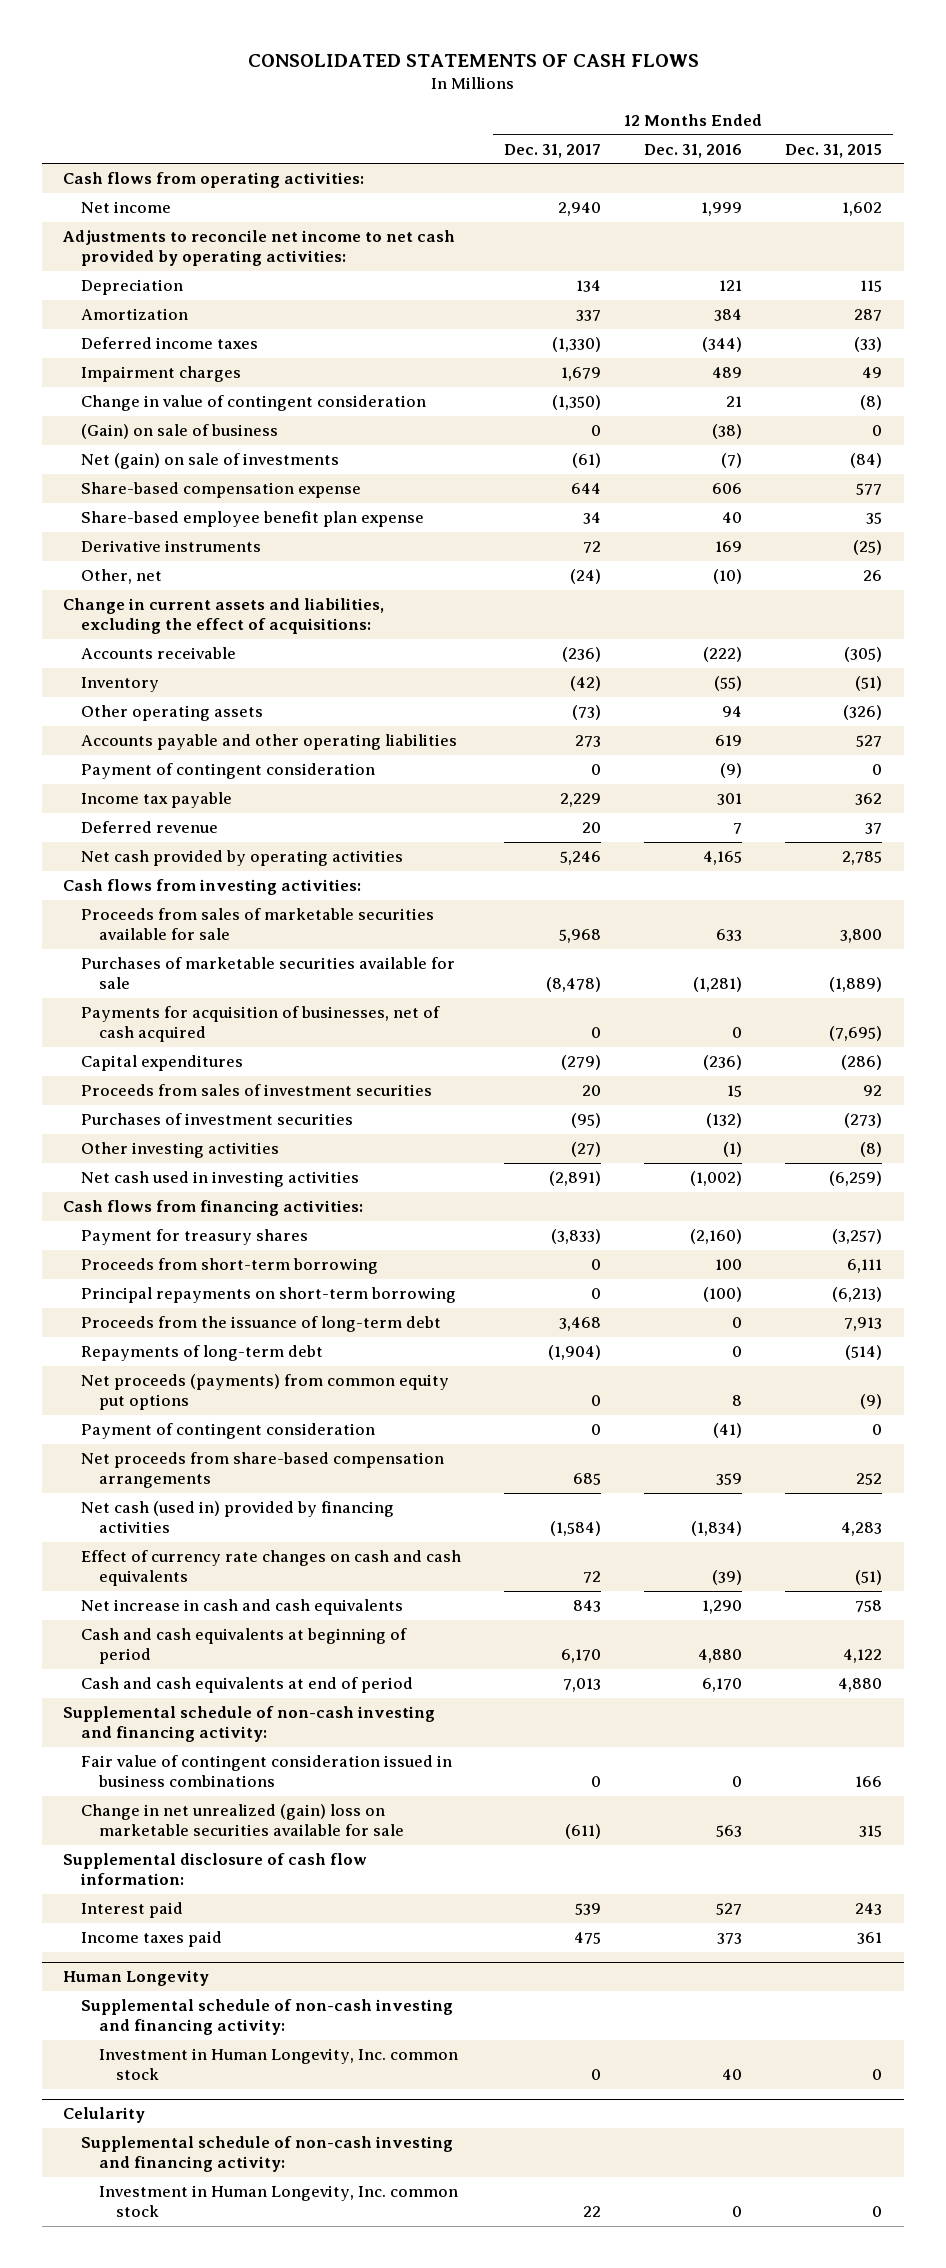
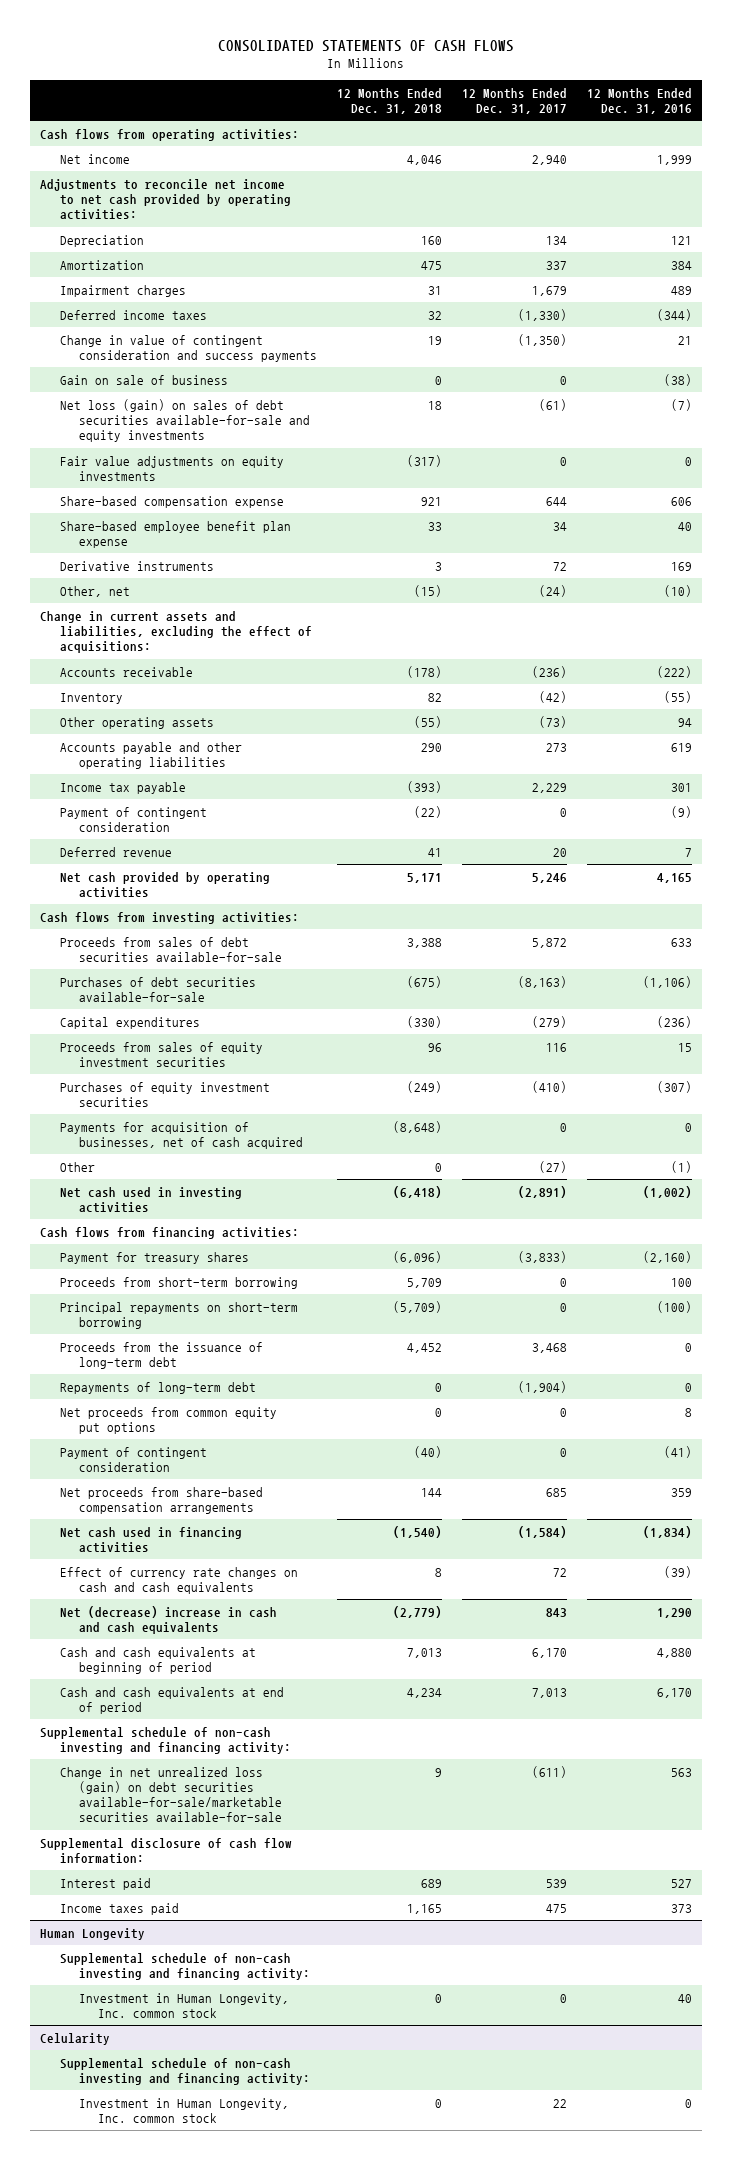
[785,143,883,158] Dec. 31, 2015 -> none
none -> [336,87,442,114] 12 Months Ended Dec. 31, 2018
[80,337,258,350] Deferred income taxes -> [59,309,207,320] Deferred income taxes
[80,395,426,412] Change in value of contingent consideration -> [59,334,318,362] Change in value of contingent consideration and success payments
[80,424,278,440] (Gain) on sale of business -> [59,374,228,385] Gain on sale of business
[80,453,339,470] Net (gain) on sale of investments -> [59,398,311,443] Net loss (gain) on sales of debt securities available-for-sale and equity investments
none -> [59,455,284,481] Fair value adjustments on equity investments
[80,763,375,780] Payment of contingent consideration -> [59,806,207,832] Payment of contingent consideration
[80,908,434,941] Proceeds from sales of marketable securities available for sale -> [59,936,283,962] Proceeds from sales of debt securities available-for-sale
[559,929,602,944] 5,968 -> [531,937,567,948] 5,872
[80,957,455,990] Purchases of marketable securities available for sale -> [59,976,256,1002] Purchases of debt securities available-for-sale
[546,977,602,993] (8,478) -> [517,975,567,988] (8,163)
[693,977,743,993] (1,281) -> [642,975,692,988] (1,106)
[80,1084,432,1097] Proceeds from sales of investment securities -> [59,1041,263,1067] Proceeds from sales of equity investment securities
[582,1085,602,1097] 20 -> [545,1042,567,1052] 116
[80,1113,353,1126] Purchases of investment securities -> [59,1081,270,1107] Purchases of equity investment securities
[571,1113,602,1129] (95) -> [531,1080,567,1093] (410)
[706,1113,743,1129] (132) -> [656,1080,692,1093] (307)
[80,1006,440,1043] Payments for acquisition of businesses, net of cash acquired -> [59,1121,304,1149] Payments for acquisition of businesses, net of cash acquired
[80,1142,279,1159] Other investing activities -> [59,1161,95,1172] Other
[80,1374,449,1411] Net proceeds (payments) from common equity put options -> [59,1406,277,1434] Net proceeds from common equity put options
[80,1501,394,1534] Net cash (used in) provided by financing activities -> [59,1526,242,1553] Net cash used in financing activities
[80,1599,403,1616] Net increase in cash and cash equivalents -> [59,1605,277,1634] Net (decrease) increase in cash and cash equivalents
[80,1755,452,1788] Fair value of contingent consideration issued in business combinations -> none
[80,1804,404,1837] Change in net unrealized (gain) loss on marketable securities available for sale -> [59,1766,283,1823] Change in net unrealized loss (gain) on debt securities available-for-sale/marketable securities available-for-sale

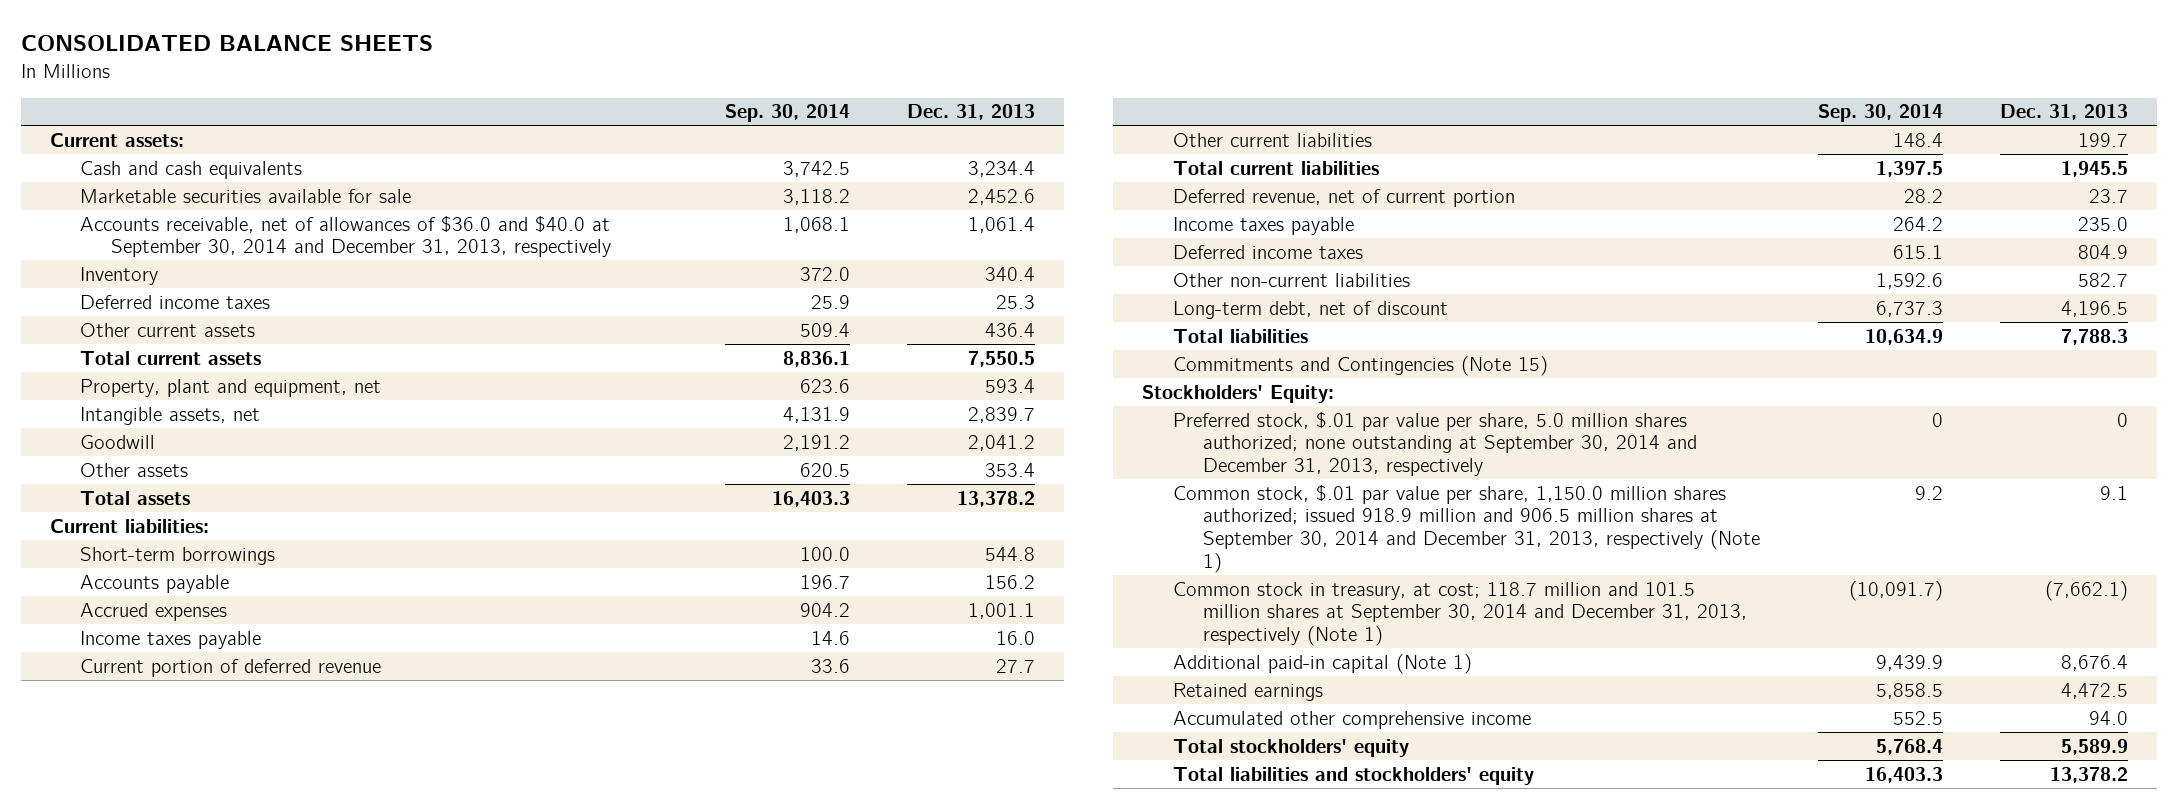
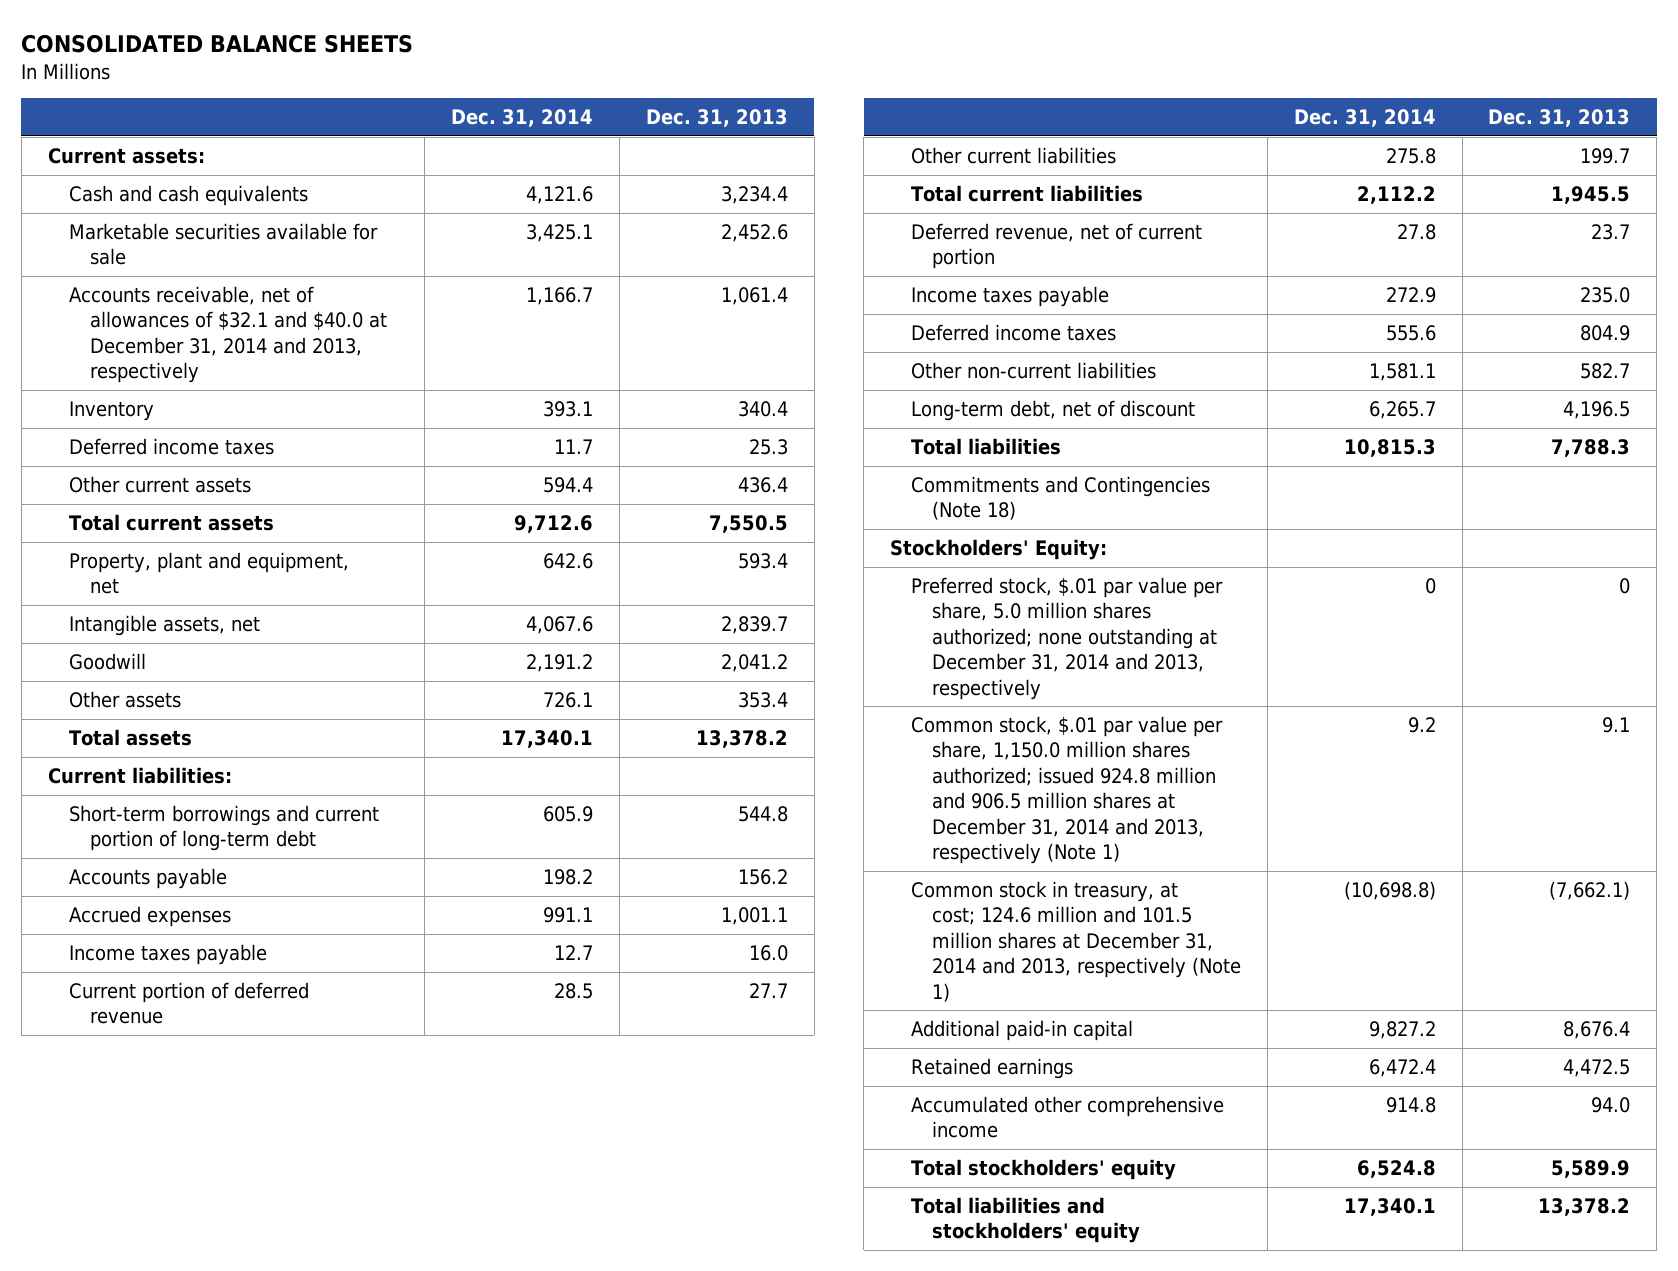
[725,104,851,123] Sep. 30, 2014 -> none
none -> [451,109,594,128] Dec. 31, 2014
[80,215,611,258] Accounts receivable, net of allowances of $36.0 and $40.0 at September 30, 2014 and December 31, 2013, respectively -> [68,286,387,384] Accounts receivable, net of allowances of $32.1 and $40.0 at December 31, 2014 and 2013, respectively
[80,546,276,565] Short-term borrowings -> [68,805,379,852] Short-term borrowings and current portion of long-term debt
[1172,355,1548,376] Commitments and Contingencies (Note 15) -> [911,476,1211,521] Commitments and Contingencies (Note 18)
[1172,411,1698,476] Preferred stock, $.01 par value per share, 5.0 million shares authorized; none outstanding at September 30, 2014 and December 31, 2013, respectively -> [911,577,1224,700] Preferred stock, $.01 par value per share, 5.0 million shares authorized; none outstanding at December 31, 2014 and 2013, respectively
[1172,484,1761,573] Common stock, $.01 par value per share, 1,150.0 million shares authorized; issued 918.9 million and 906.5 million shares at September 30, 2014 and December 31, 2013, respectively (Note 1) -> [911,716,1224,864] Common stock, $.01 par value per share, 1,150.0 million shares authorized; issued 924.8 million and 906.5 million shares at December 31, 2014 and 2013, respectively (Note 1)
[1172,581,1748,646] Common stock in treasury, at cost; 118.7 million and 101.5 million shares at September 30, 2014 and December 31, 2013, respectively (Note 1) -> [911,881,1242,1002] Common stock in treasury, at cost; 124.6 million and 101.5 million shares at December 31, 2014 and 2013, respectively (Note 1)
[1172,653,1472,674] Additional paid-in capital (Note 1) -> [911,1020,1134,1042] Additional paid-in capital

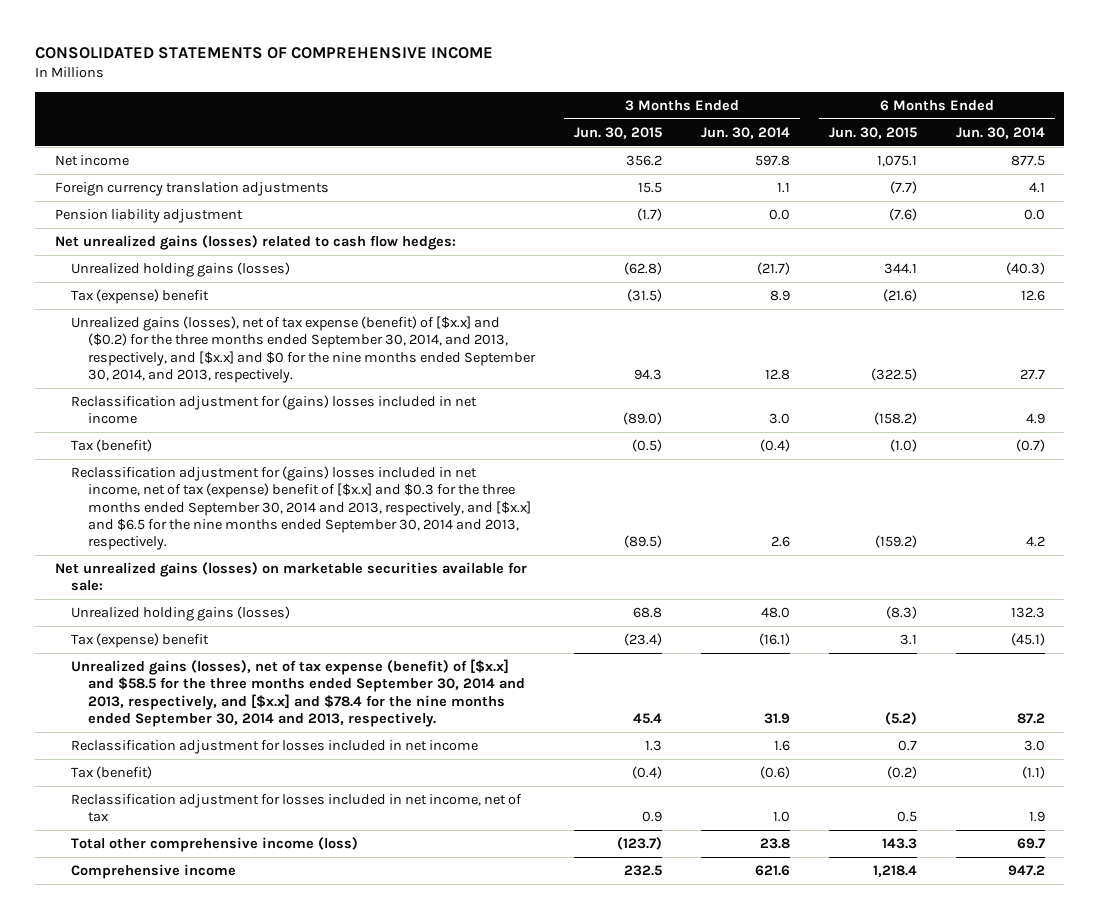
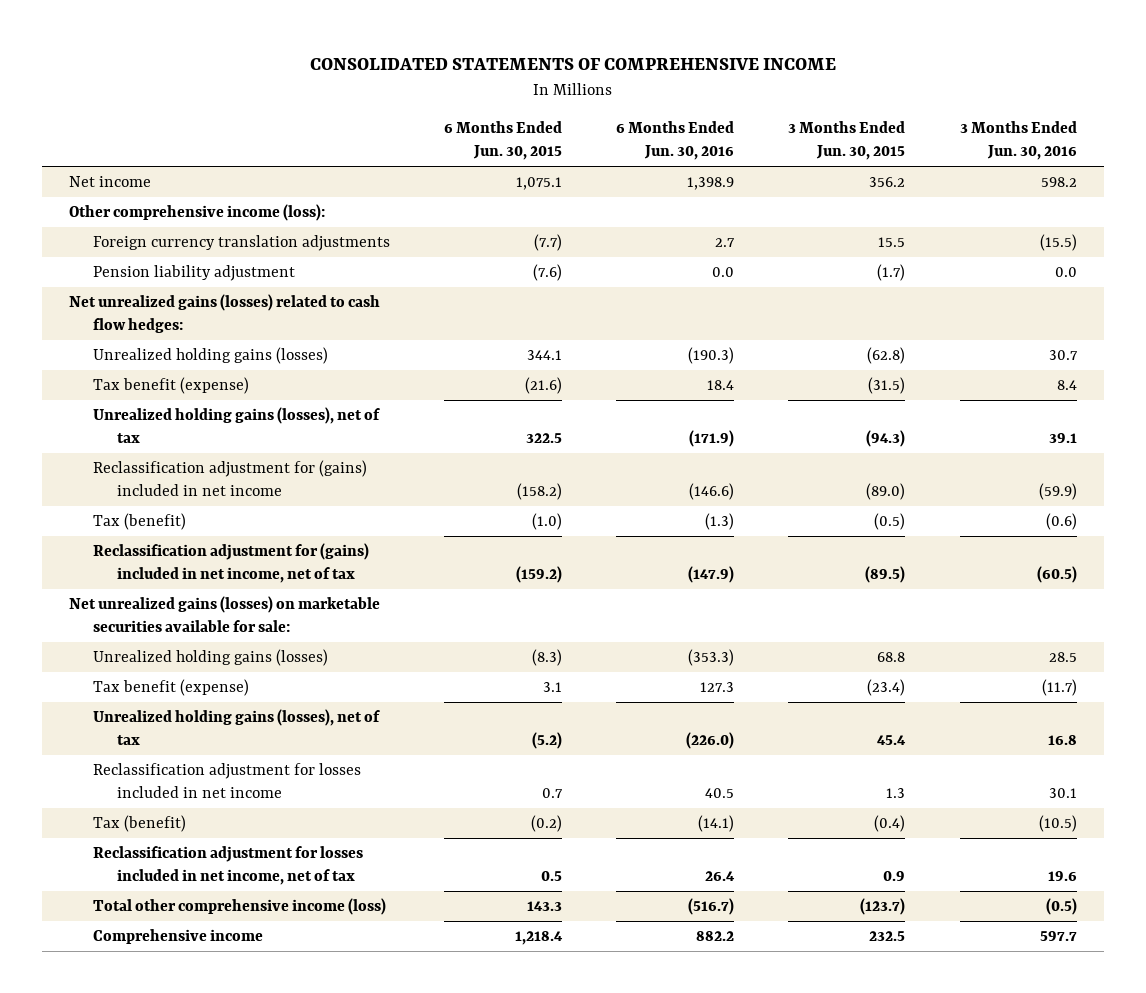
[700,126,790,139] Jun. 30, 2014 -> none
[955,126,1045,139] Jun. 30, 2014 -> none
none -> [616,121,735,161] 6 Months Ended Jun. 30, 2016
none -> [959,121,1077,161] 3 Months Ended Jun. 30, 2016
none -> [69,204,326,222] Other comprehensive income (loss):
[71,289,210,305] Tax (expense) benefit -> [93,377,250,395] Tax benefit (expense)
[71,316,536,384] Unrealized gains (losses), net of tax expense (benefit) of [$x.x] and ($0.2) for the three months ended September 30, 2014, and 2013, respectively, and [$x.x] and $0 for the nine months ended September 30, 2014, and 2013, respectively. -> [93,407,381,444] Unrealized holding gains (losses), net of tax
[633,369,662,381] 94.3 -> [866,430,906,448] (94.3)
[870,368,917,382] (322.5) -> [526,433,563,444] 322.5
[71,395,478,425] Reclassification adjustment for (gains) losses included in net income -> [93,460,368,497] Reclassification adjustment for (gains) included in net income
[71,466,531,551] Reclassification adjustment for (gains) losses included in net income, net of tax (expense) benefit of [$x.x] and $0.3 for the three months ended September 30, 2014 and 2013, respectively, and [$x.x] and $6.5 for the nine months ended September 30, 2014 and 2013, respectively. -> [93,543,370,584] Reclassification adjustment for (gains) included in net income, net of tax
[71,633,210,649] Tax (expense) benefit -> [93,679,250,697] Tax benefit (expense)
[71,659,525,728] Unrealized gains (losses), net of tax expense (benefit) of [$x.x] and $58.5 for the three months ended September 30, 2014 and 2013, respectively, and [$x.x] and $78.4 for the nine months ended September 30, 2014 and 2013, respectively. -> [93,709,381,746] Unrealized holding gains (losses), net of tax

